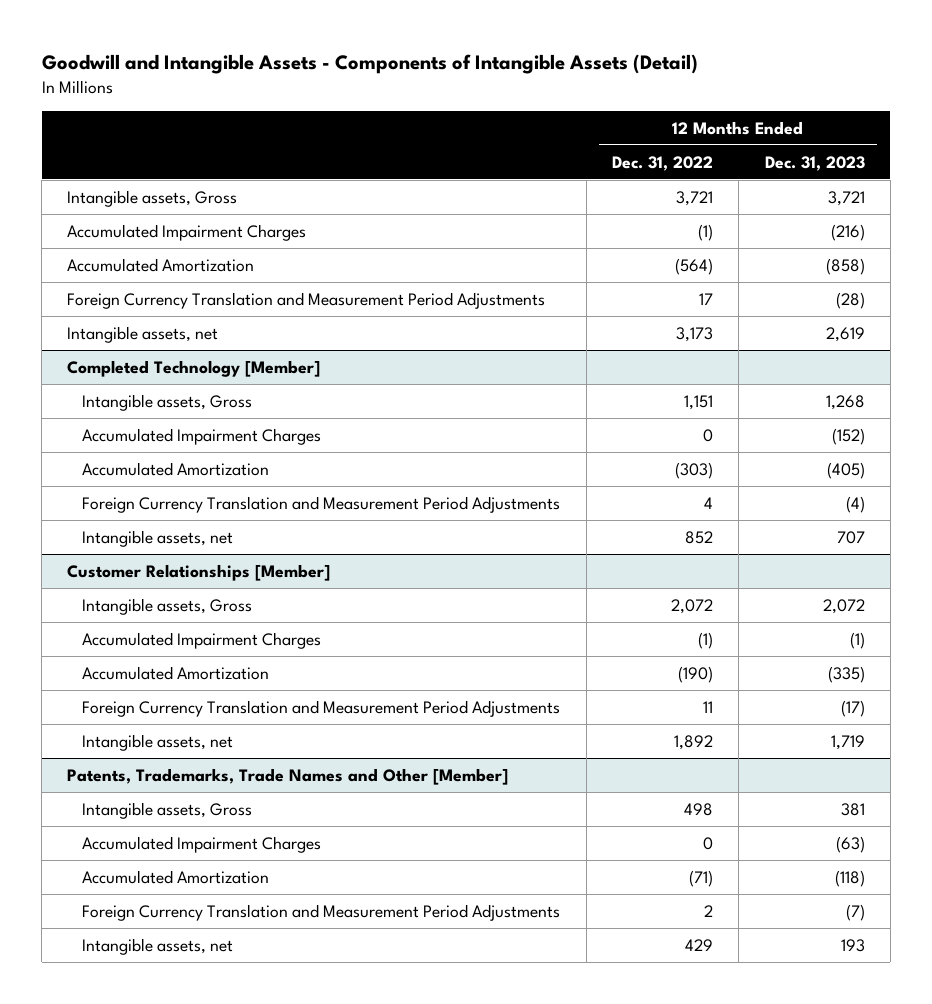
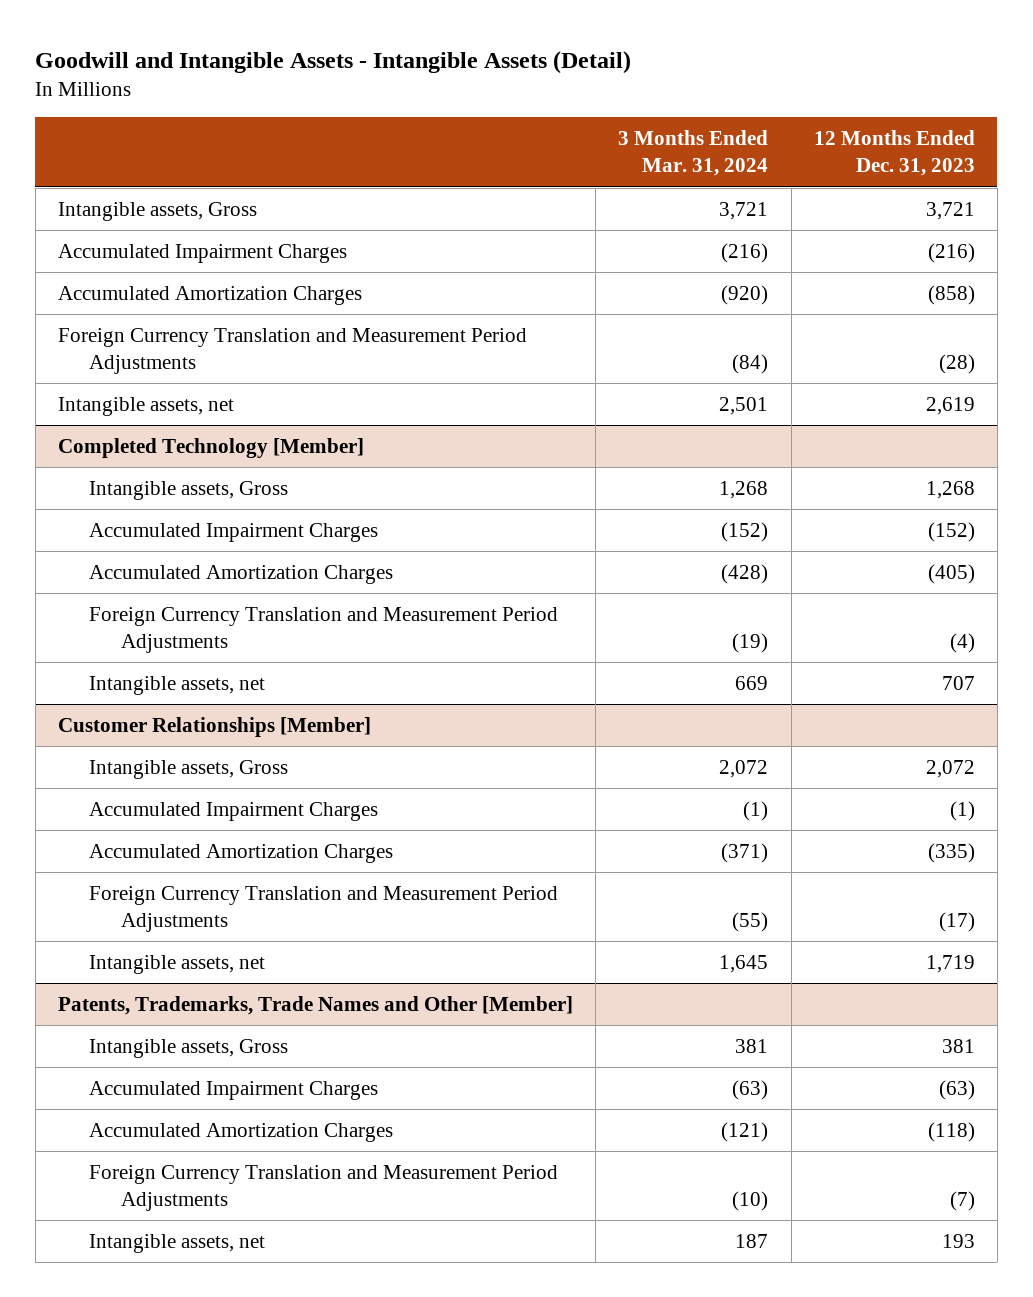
[41,54,698,75] Goodwill and Intangible Assets - Components of Intangible Assets (Detail) -> [35,50,632,74] Goodwill and Intangible Assets - Intangible Assets (Detail)
[611,155,713,171] Dec. 31, 2022 -> none
none -> [618,130,769,177] 3 Months Ended Mar. 31, 2024
[67,257,255,272] Accumulated Amortization -> [57,285,362,305] Accumulated Amortization Charges
[82,461,270,476] Accumulated Amortization -> [89,564,394,584] Accumulated Amortization Charges
[82,665,270,680] Accumulated Amortization -> [89,843,394,863] Accumulated Amortization Charges
[82,869,270,884] Accumulated Amortization -> [89,1122,394,1142] Accumulated Amortization Charges

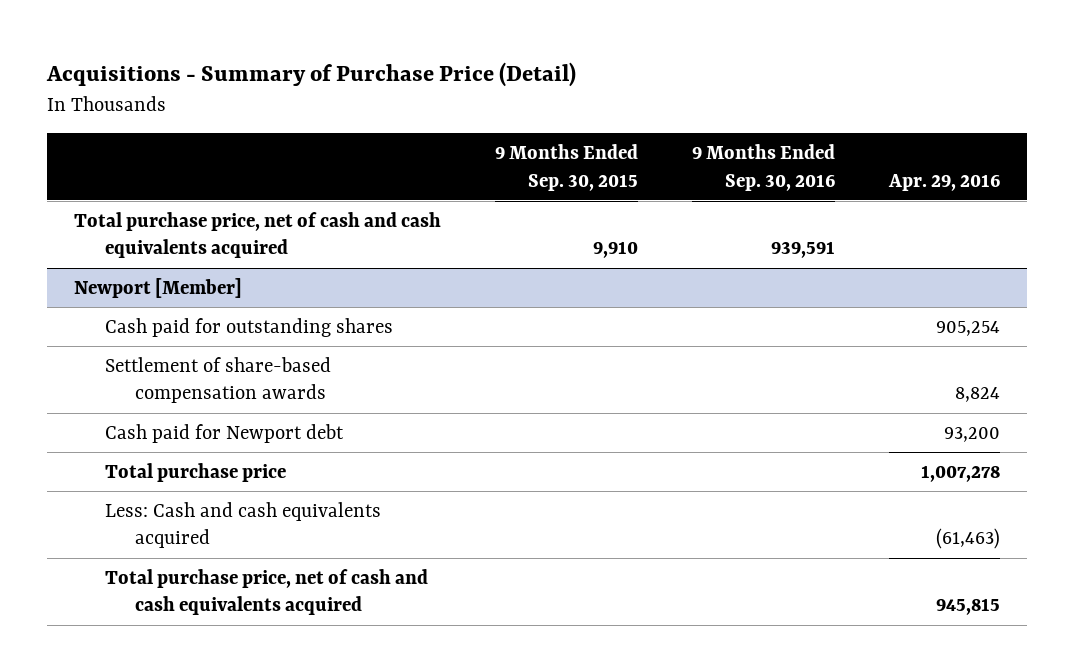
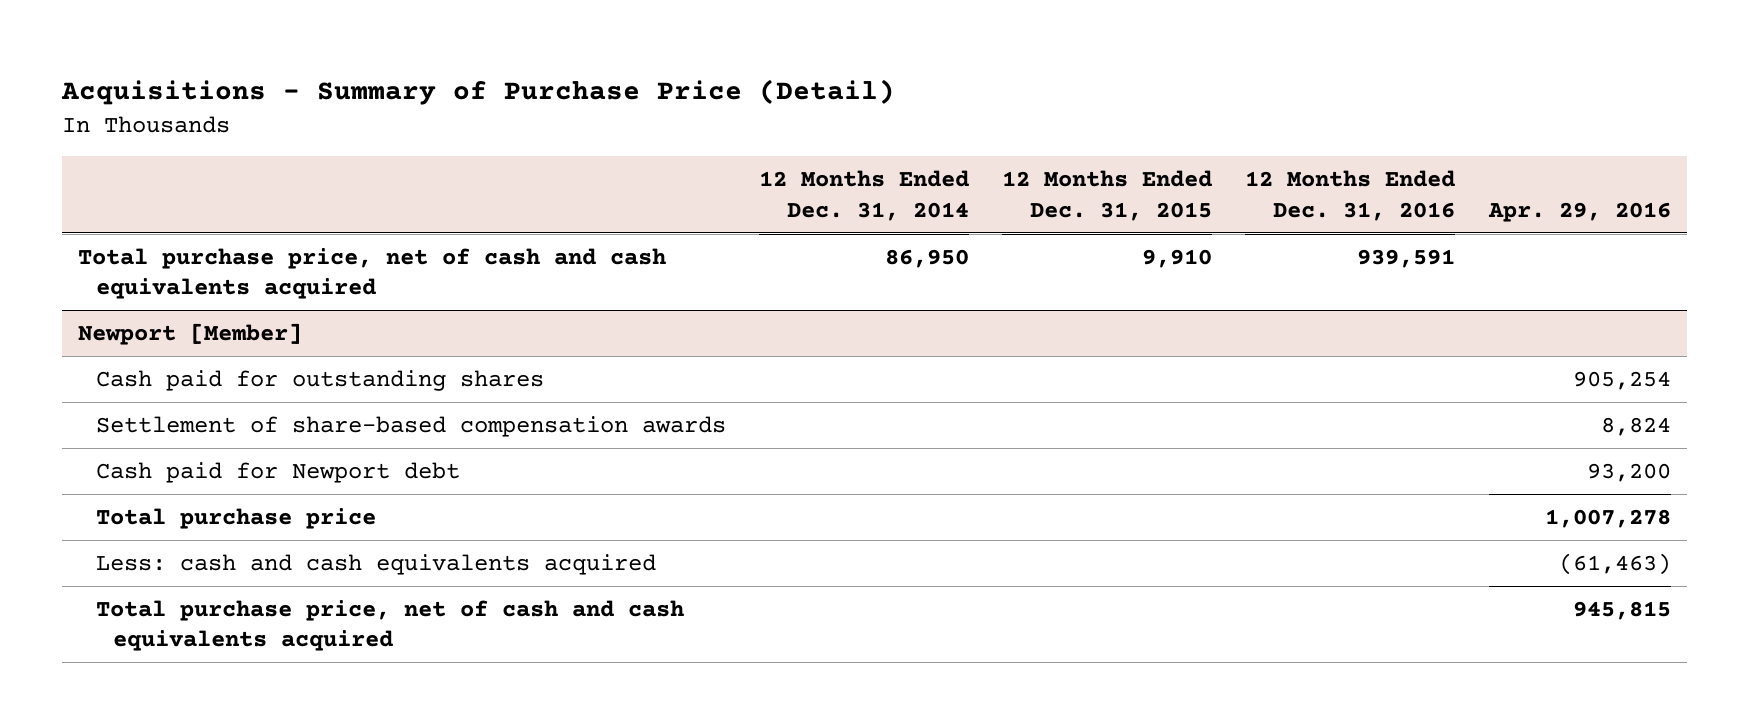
[495,144,639,191] 9 Months Ended Sep. 30, 2015 -> none
[692,144,836,191] 9 Months Ended Sep. 30, 2016 -> none
none -> [758,170,969,221] 12 Months Ended Dec. 31, 2014
none -> [1002,170,1213,221] 12 Months Ended Dec. 31, 2015
none -> [1245,170,1456,221] 12 Months Ended Dec. 31, 2016
[104,501,381,549] Less: Cash and cash equivalents acquired -> [95,554,656,576] Less: cash and cash equivalents acquired

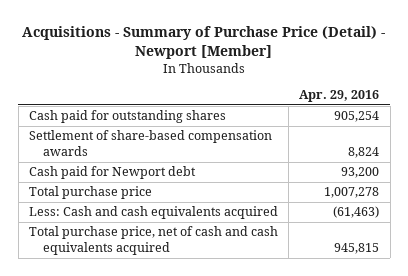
[60,79,895,106] Acquisitions - Summary of Purchase Price (Detail) -> [22,26,386,60] Acquisitions - Summary of Purchase Price (Detail) - Newport [Member]
[758,170,969,221] 12 Months Ended Dec. 31, 2014 -> none
[1002,170,1213,221] 12 Months Ended Dec. 31, 2015 -> none
[1245,170,1456,221] 12 Months Ended Dec. 31, 2016 -> none
[78,248,667,300] Total purchase price, net of cash and cash equivalents acquired -> none
[78,323,303,346] Newport [Member] -> none
[95,554,656,576] Less: cash and cash equivalents acquired -> [28,206,278,220] Less: Cash and cash equivalents acquired

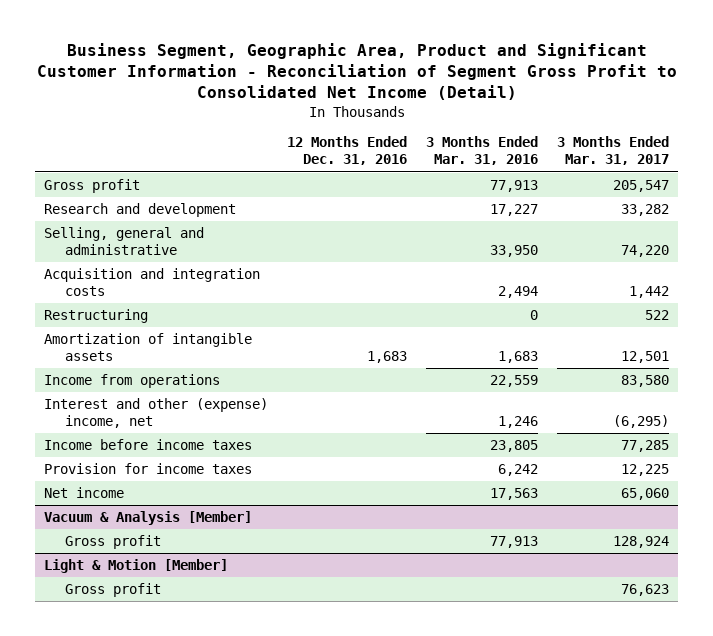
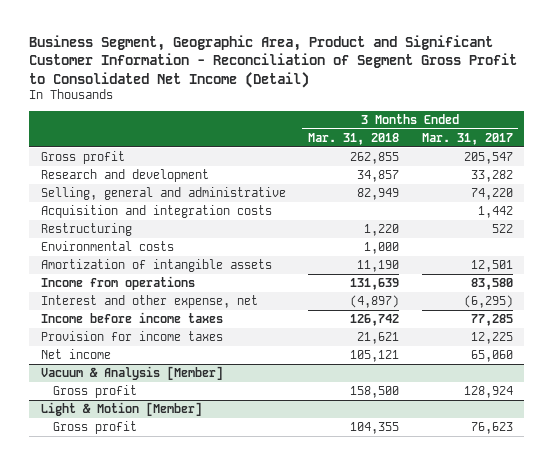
[287,136,408,166] 12 Months Ended Dec. 31, 2016 -> none
[425,136,538,166] 3 Months Ended Mar. 31, 2016 -> none
none -> [308,132,400,145] Mar. 31, 2018
none -> [40,241,174,252] Environmental costs
[44,397,269,429] Interest and other (expense) income, net -> [40,295,258,309] Interest and other expense, net

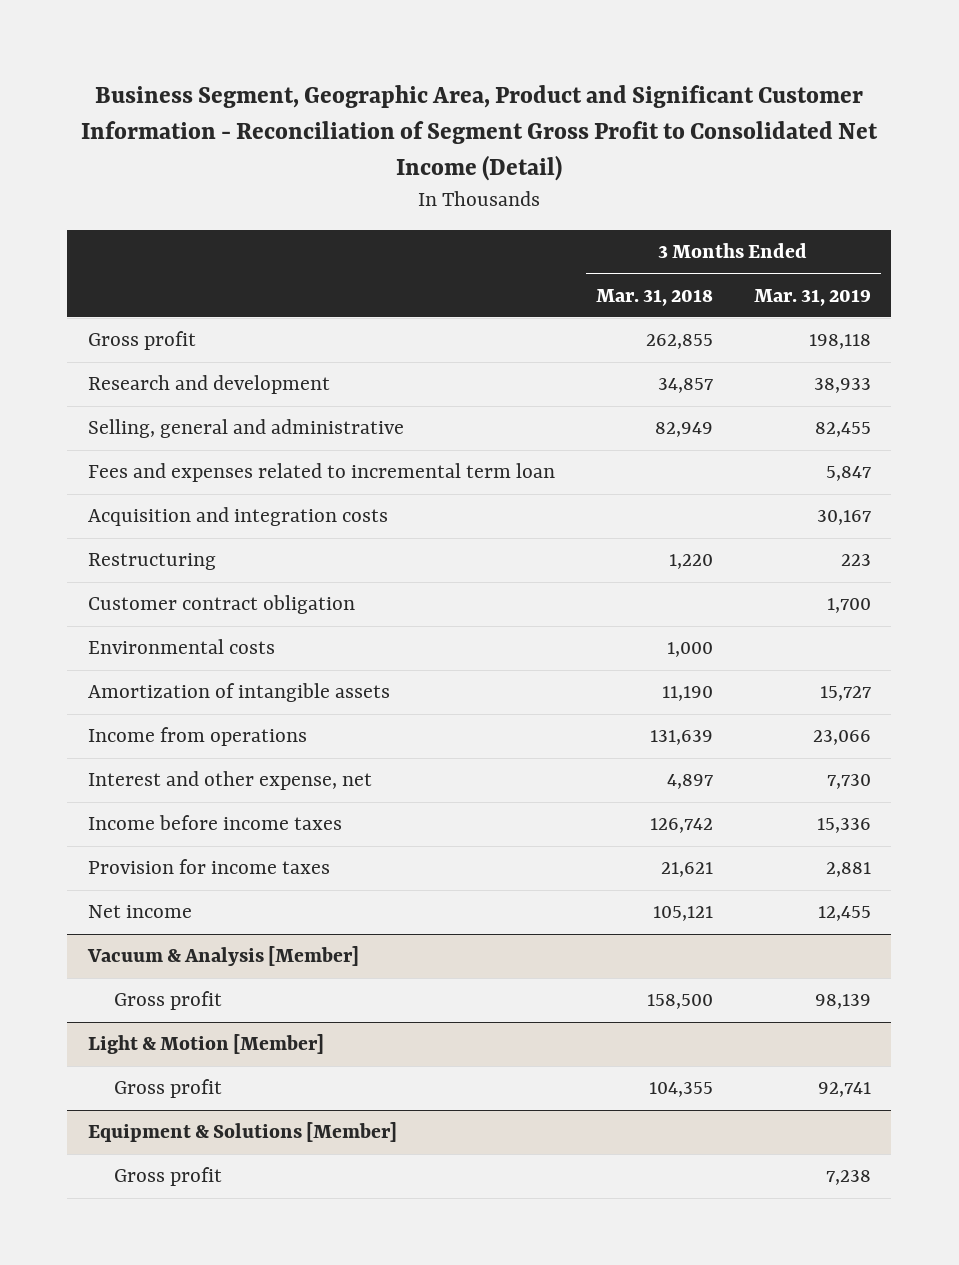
[421,132,513,145] Mar. 31, 2017 -> none
none -> [753,288,871,306] Mar. 31, 2019
none -> [87,463,555,483] Fees and expenses related to incremental term loan
none -> [87,595,355,615] Customer contract obligation
[350,295,400,309] (4,897) -> [666,774,713,790] 4,897
none -> [87,1122,397,1143] Equipment & Solutions [Member]
none -> [114,1167,223,1187] Gross profit

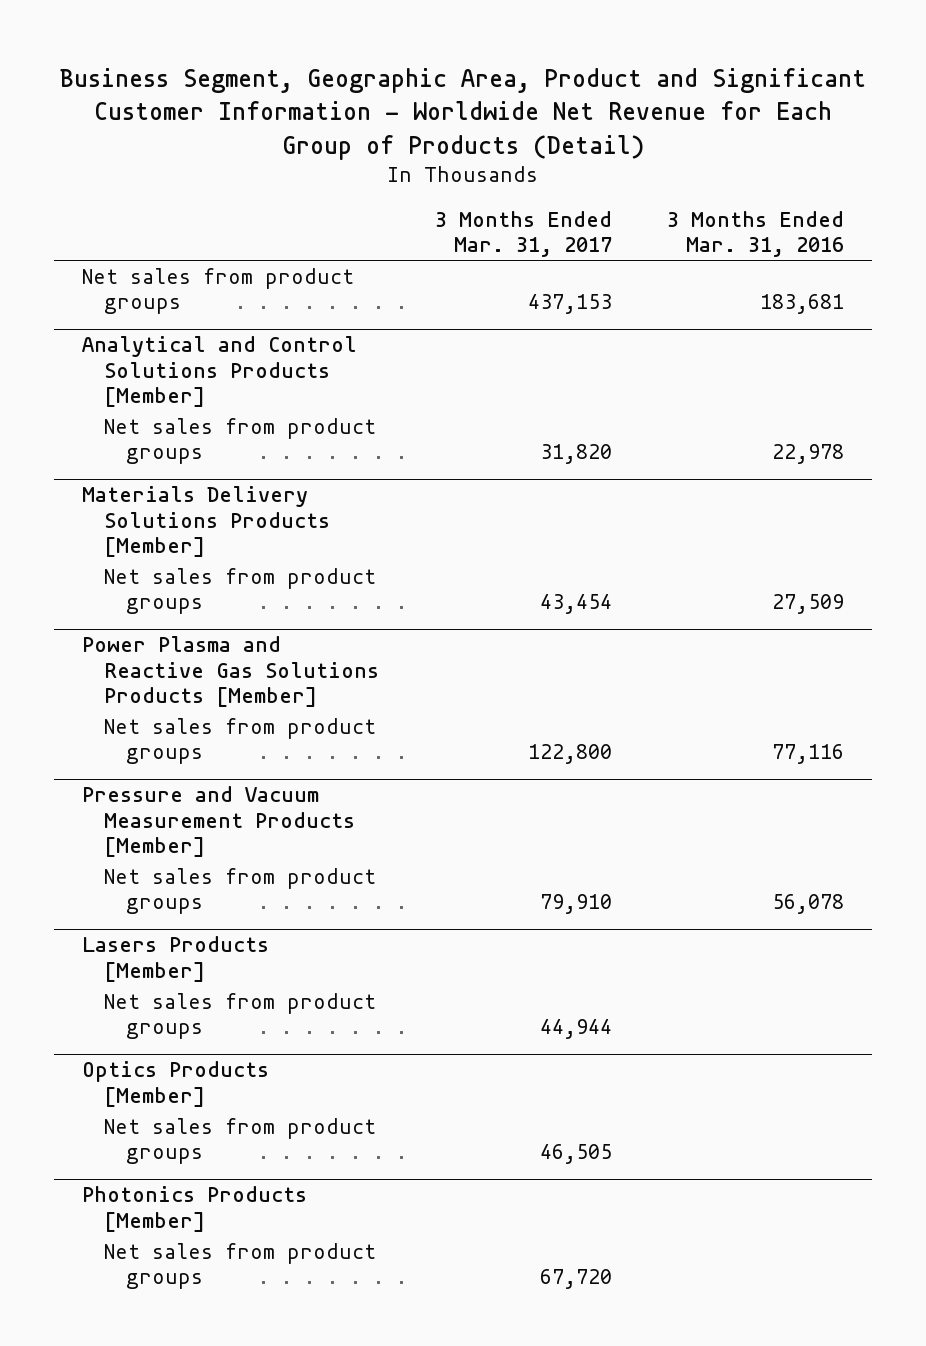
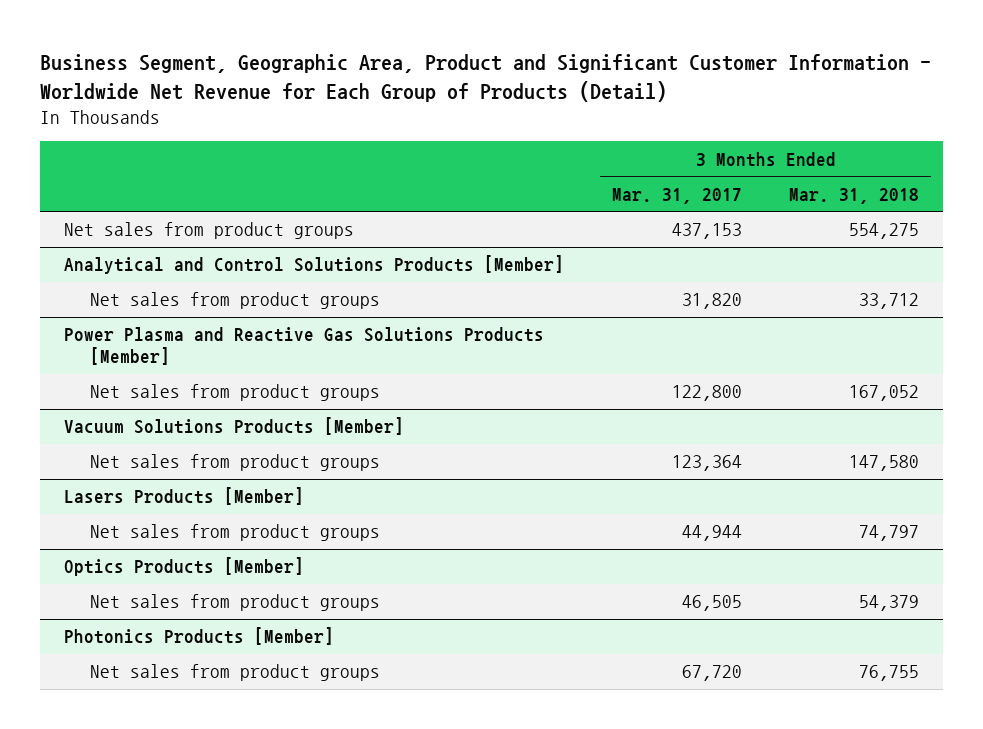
[667,210,845,257] 3 Months Ended Mar. 31, 2016 -> none
none -> [789,187,920,204] Mar. 31, 2018
[82,486,330,557] Materials Delivery Solutions Products [Member] -> none
[103,567,376,615] Net sales from product groups -> none
[82,786,355,857] Pressure and Vacuum Measurement Products [Member] -> none
none -> [63,417,404,436] Vacuum Solutions Products [Member]
[539,894,612,915] 79,910 -> [671,455,742,472] 123,364

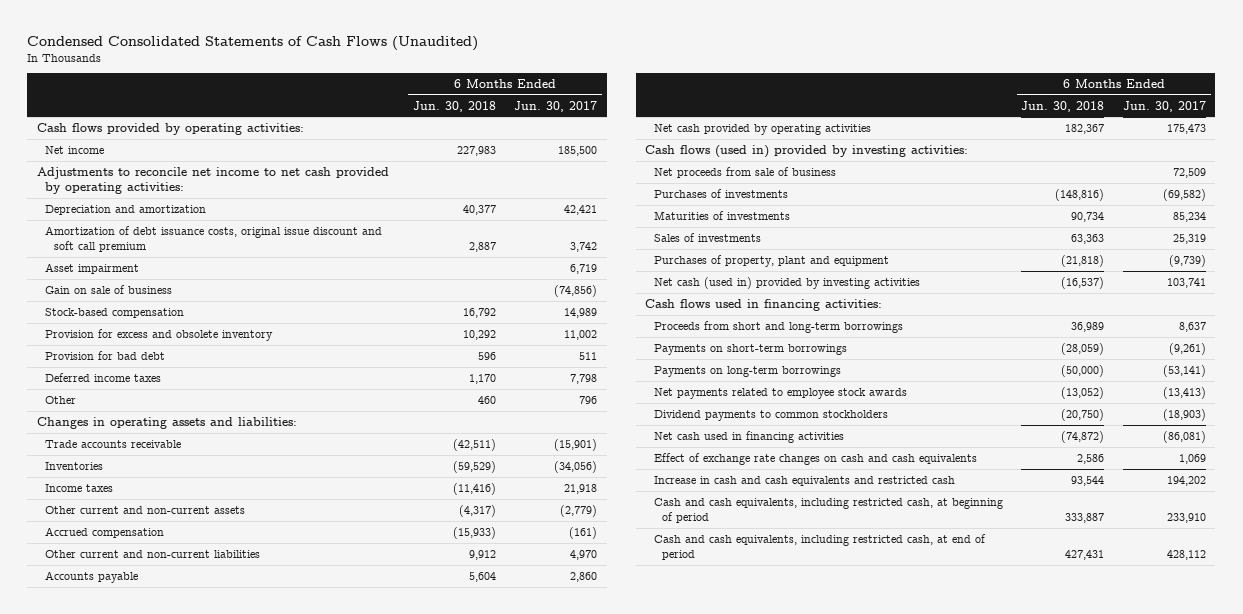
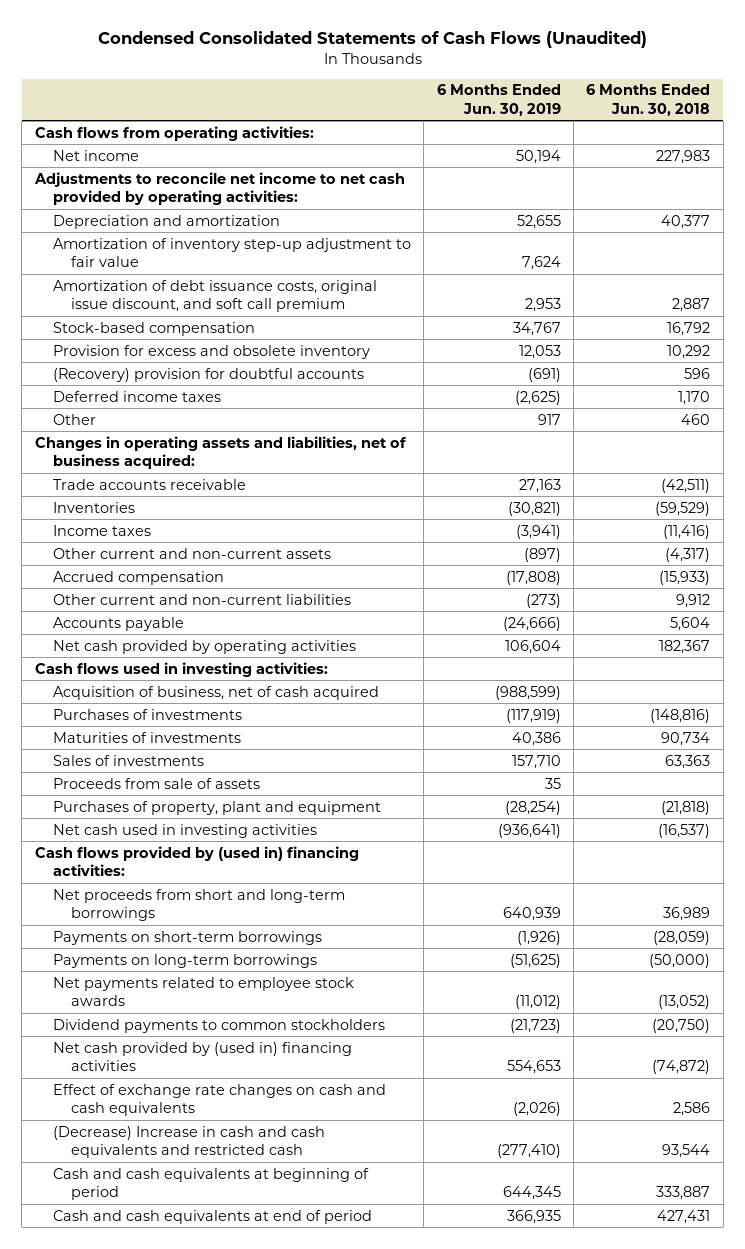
[514,100,598,112] Jun. 30, 2017 -> none
none -> [436,84,561,116] 6 Months Ended Jun. 30, 2019
[36,122,304,135] Cash flows provided by operating activities: -> [34,125,314,141] Cash flows from operating activities:
[45,262,140,274] Asset impairment -> none
[45,284,173,294] Gain on sale of business -> none
none -> [52,237,411,268] Amortization of inventory step-up adjustment to fair value
[45,225,383,253] Amortization of debt issuance costs, original issue discount and soft call premium -> [52,279,377,313] Amortization of debt issuance costs, original issue discount, and soft call premium
[45,350,166,360] Provision for bad debt -> [52,367,364,382] (Recovery) provision for doubtful accounts
[36,416,297,429] Changes in operating assets and liabilities: -> [34,435,407,470] Changes in operating assets and liabilities, net of business acquired:
[653,166,836,178] Net proceeds from sale of business -> none
[645,144,969,158] Cash flows (used in) provided by investing activities: -> [34,661,328,677] Cash flows used in investing activities:
none -> [52,685,379,700] Acquisition of business, net of cash acquired
none -> [52,777,260,789] Proceeds from sale of assets
[653,276,920,289] Net cash (used in) provided by investing activities -> [52,823,317,838] Net cash used in investing activities
[645,298,883,311] Cash flows used in financing activities: -> [34,845,359,877] Cash flows provided by (used in) financing activities:
[653,320,903,333] Proceeds from short and long-term borrowings -> [52,888,345,922] Net proceeds from short and long-term borrowings
[653,430,844,443] Net cash used in financing activities -> [52,1041,352,1072] Net cash provided by (used in) financing activities
[653,475,955,486] Increase in cash and cash equivalents and restricted cash -> [52,1125,325,1159] (Decrease) Increase in cash and cash equivalents and restricted cash
[653,497,1003,524] Cash and cash equivalents, including restricted cash, at beginning of period -> [52,1167,369,1201] Cash and cash equivalents at beginning of period
[653,533,986,561] Cash and cash equivalents, including restricted cash, at end of period -> [52,1209,372,1224] Cash and cash equivalents at end of period

